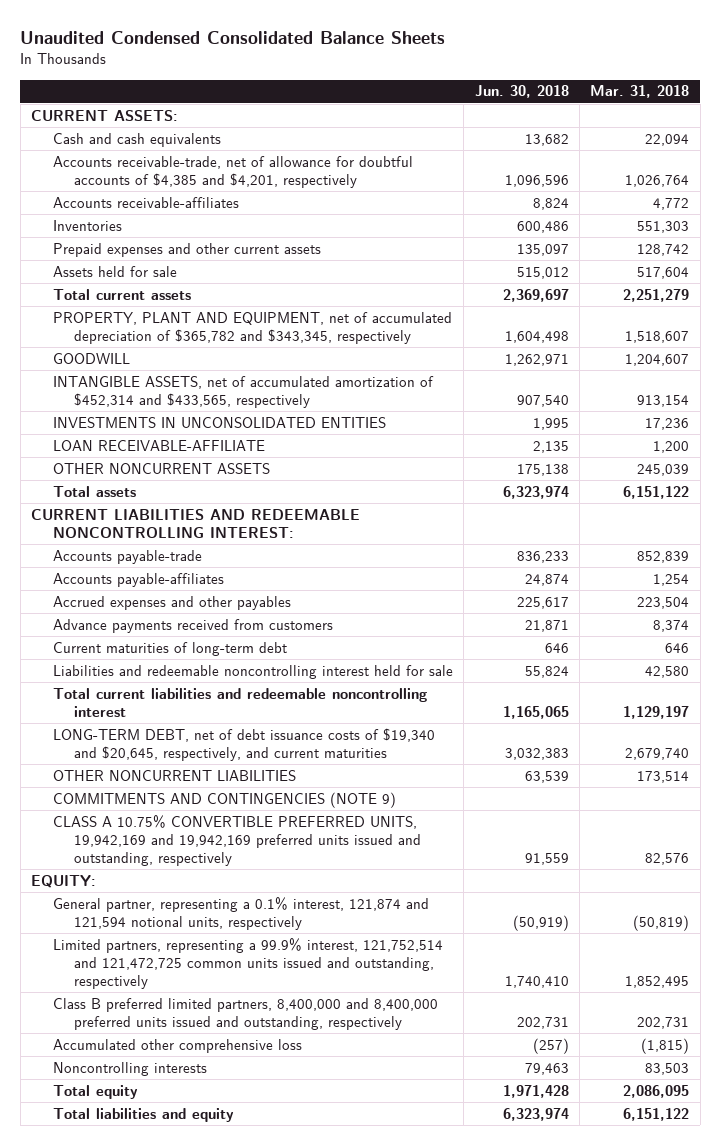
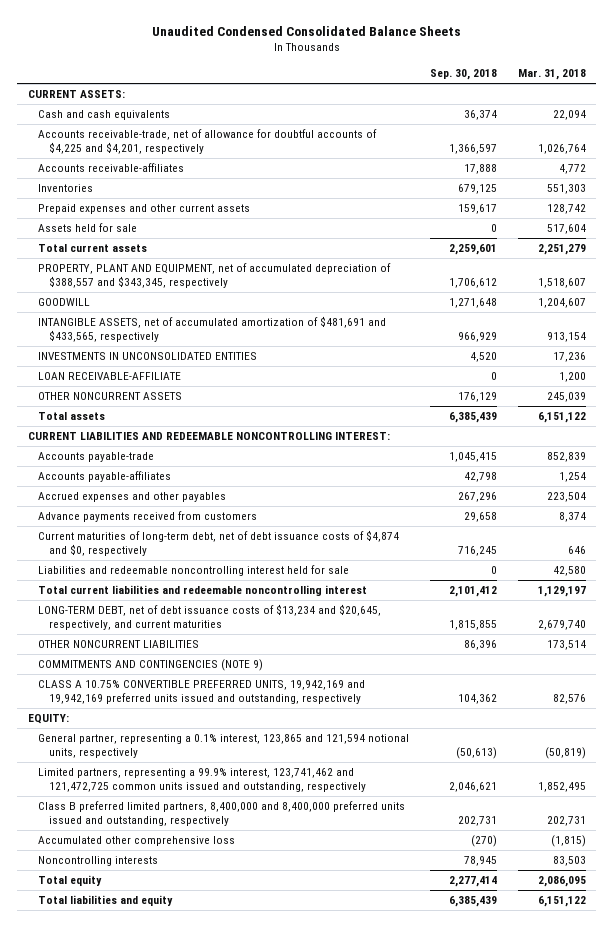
[474,85,569,99] Jun. 30, 2018 -> none
none -> [430,69,498,81] Sep. 30, 2018
[52,155,413,188] Accounts receivable-trade, net of allowance for doubtful accounts of $4,385 and $4,201, respectively -> [38,129,378,154] Accounts receivable-trade, net of allowance for doubtful accounts of $4,225 and $4,201, respectively
[52,311,452,344] PROPERTY, PLANT AND EQUIPMENT, net of accumulated depreciation of $365,782 and $343,345, respectively -> [38,263,392,288] PROPERTY, PLANT AND EQUIPMENT, net of accumulated depreciation of $388,557 and $343,345, respectively
[52,375,434,408] INTANGIBLE ASSETS, net of accumulated amortization of $452,314 and $433,565, respectively -> [38,316,387,342] INTANGIBLE ASSETS, net of accumulated amortization of $481,691 and $433,565, respectively
[52,641,287,656] Current maturities of long-term debt -> [38,530,400,556] Current maturities of long-term debt, net of debt issuance costs of $4,874 and $0, respectively
[52,727,435,761] LONG-TERM DEBT, net of debt issuance costs of $19,340 and $20,645, respectively, and current maturities -> [38,604,382,630] LONG-TERM DEBT, net of debt issuance costs of $13,234 and $20,645, respectively, and current maturities
[52,896,429,930] General partner, representing a 0.1% interest, 121,874 and 121,594 notional units, respectively -> [38,734,410,758] General partner, representing a 0.1% interest, 123,865 and 121,594 notional units, respectively
[52,937,443,989] Limited partners, representing a 99.9% interest, 121,752,514 and 121,472,725 common units issued and outstanding, respectively -> [38,768,366,792] Limited partners, representing a 99.9% interest, 123,741,462 and 121,472,725 common units issued and outstanding, respectively

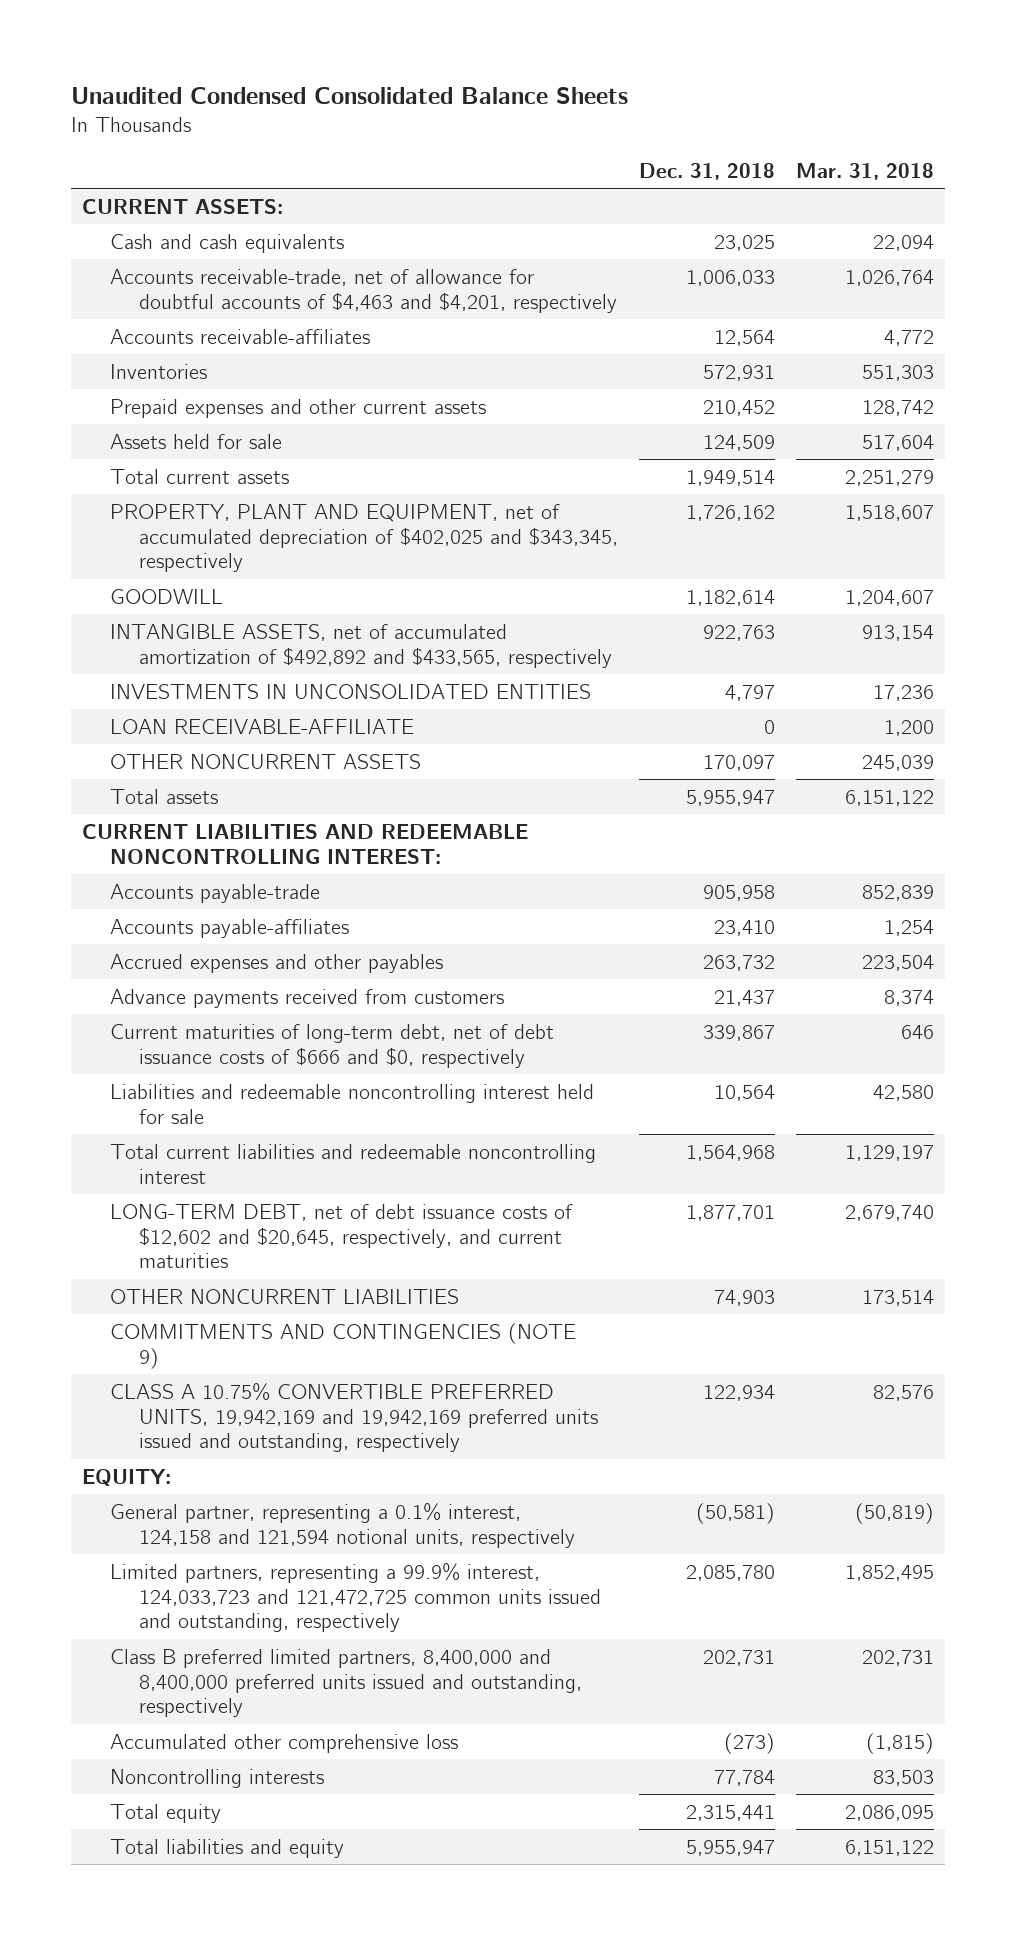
[430,69,498,81] Sep. 30, 2018 -> none
none -> [639,163,776,181] Dec. 31, 2018
[38,129,378,154] Accounts receivable-trade, net of allowance for doubtful accounts of $4,225 and $4,201, respectively -> [110,268,617,313] Accounts receivable-trade, net of allowance for doubtful accounts of $4,463 and $4,201, respectively
[38,263,392,288] PROPERTY, PLANT AND EQUIPMENT, net of accumulated depreciation of $388,557 and $343,345, respectively -> [110,503,618,573] PROPERTY, PLANT AND EQUIPMENT, net of accumulated depreciation of $402,025 and $343,345, respectively
[38,316,387,342] INTANGIBLE ASSETS, net of accumulated amortization of $481,691 and $433,565, respectively -> [110,623,612,668] INTANGIBLE ASSETS, net of accumulated amortization of $492,892 and $433,565, respectively
[38,530,400,556] Current maturities of long-term debt, net of debt issuance costs of $4,874 and $0, respectively -> [110,1023,555,1068] Current maturities of long-term debt, net of debt issuance costs of $666 and $0, respectively
[38,604,382,630] LONG-TERM DEBT, net of debt issuance costs of $13,234 and $20,645, respectively, and current maturities -> [110,1203,574,1269] LONG-TERM DEBT, net of debt issuance costs of $12,602 and $20,645, respectively, and current maturities
[38,734,410,758] General partner, representing a 0.1% interest, 123,865 and 121,594 notional units, respectively -> [110,1502,575,1548] General partner, representing a 0.1% interest, 124,158 and 121,594 notional units, respectively
[38,768,366,792] Limited partners, representing a 99.9% interest, 123,741,462 and 121,472,725 common units issued and outstanding, respectively -> [110,1562,601,1633] Limited partners, representing a 99.9% interest, 124,033,723 and 121,472,725 common units issued and outstanding, respectively

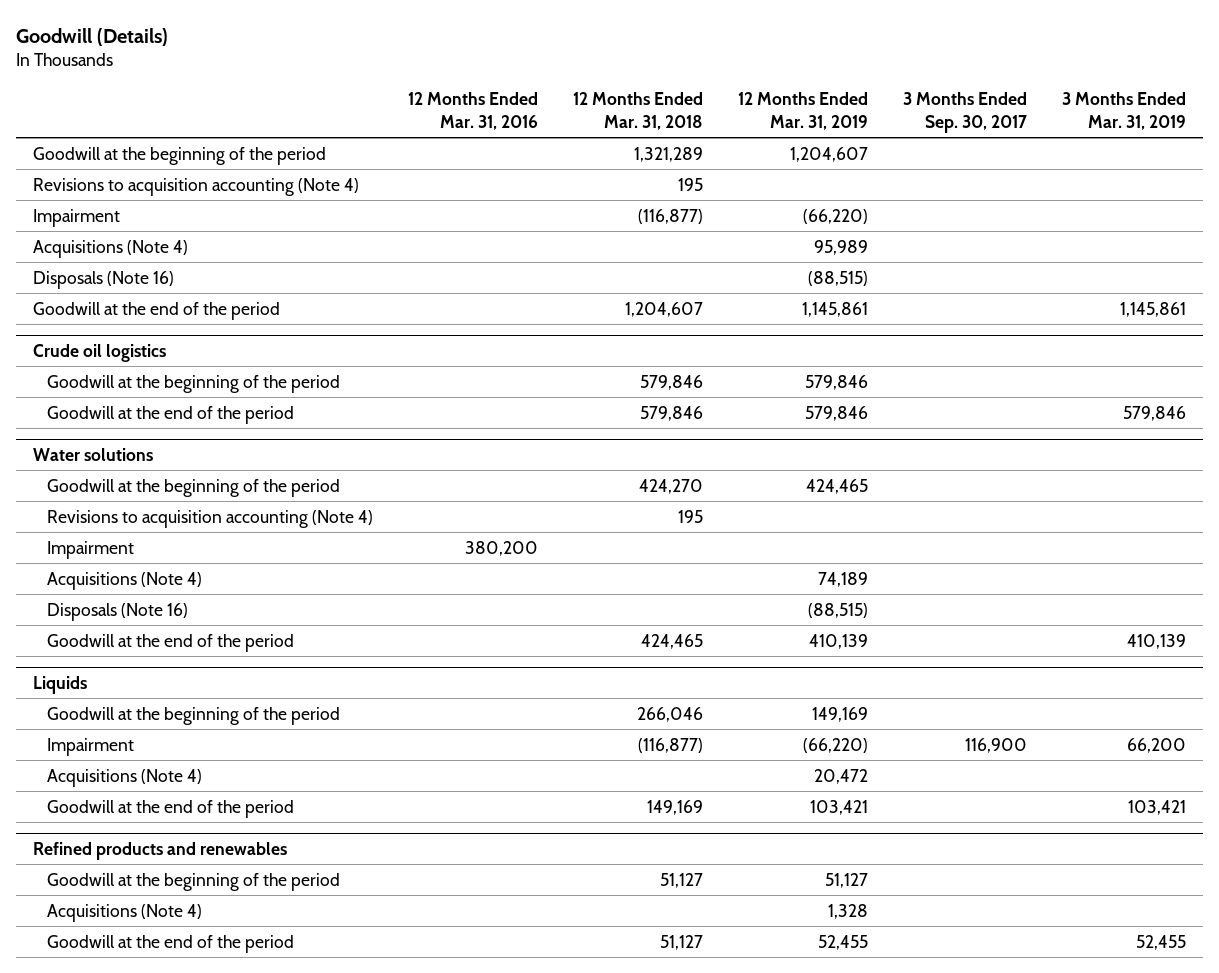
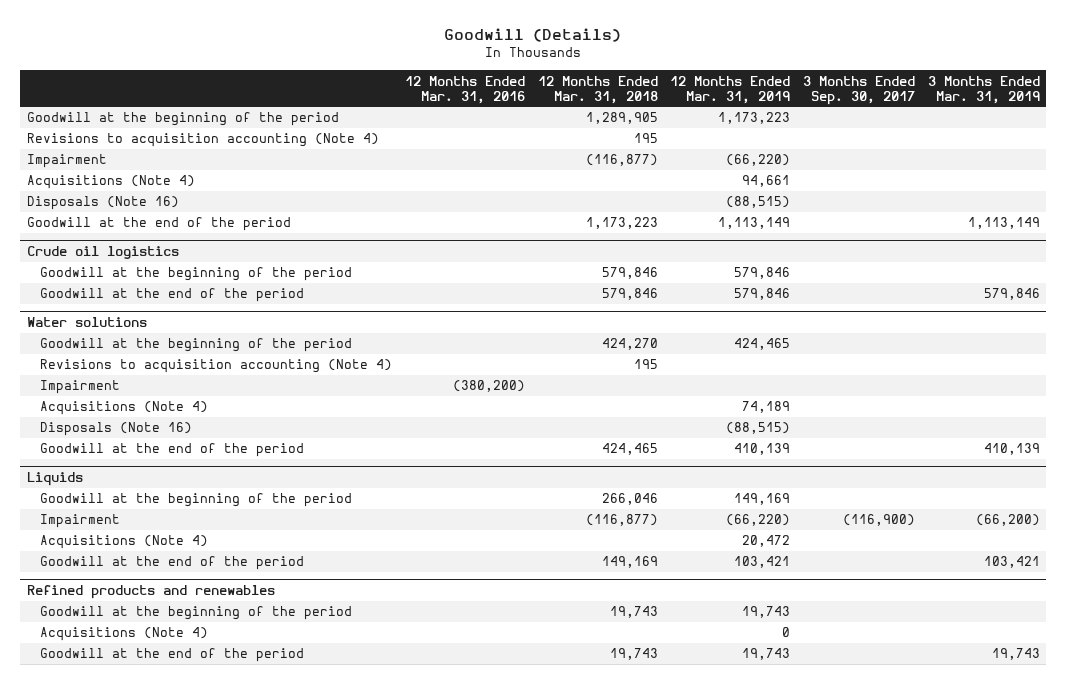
[634,146,704,162] 1,321,289 -> [585,112,658,125] 1,289,905
[790,146,869,162] 1,204,607 -> [718,112,791,125] 1,173,223
[814,239,869,255] 95,989 -> [742,175,791,188] 94,661
[625,301,704,317] 1,204,607 -> [585,217,658,230] 1,173,223
[802,301,869,317] 1,145,861 -> [718,217,791,230] 1,113,149
[1119,301,1186,317] 1,145,861 -> [968,217,1041,230] 1,113,149
[465,540,539,556] 380,200 -> [452,380,525,393] (380,200)
[965,737,1028,753] 116,900 -> [843,514,916,527] (116,900)
[1126,737,1186,753] 66,200 -> [976,514,1041,527] (66,200)
[660,872,704,888] 51,127 -> [609,606,658,619] 19,743
[825,872,869,888] 51,127 -> [742,606,791,619] 19,743
[828,903,869,919] 1,328 -> [782,627,791,638] 0
[660,934,704,950] 51,127 -> [609,648,658,661] 19,743
[818,934,869,950] 52,455 -> [742,648,791,661] 19,743
[1135,934,1186,950] 52,455 -> [992,648,1041,661] 19,743

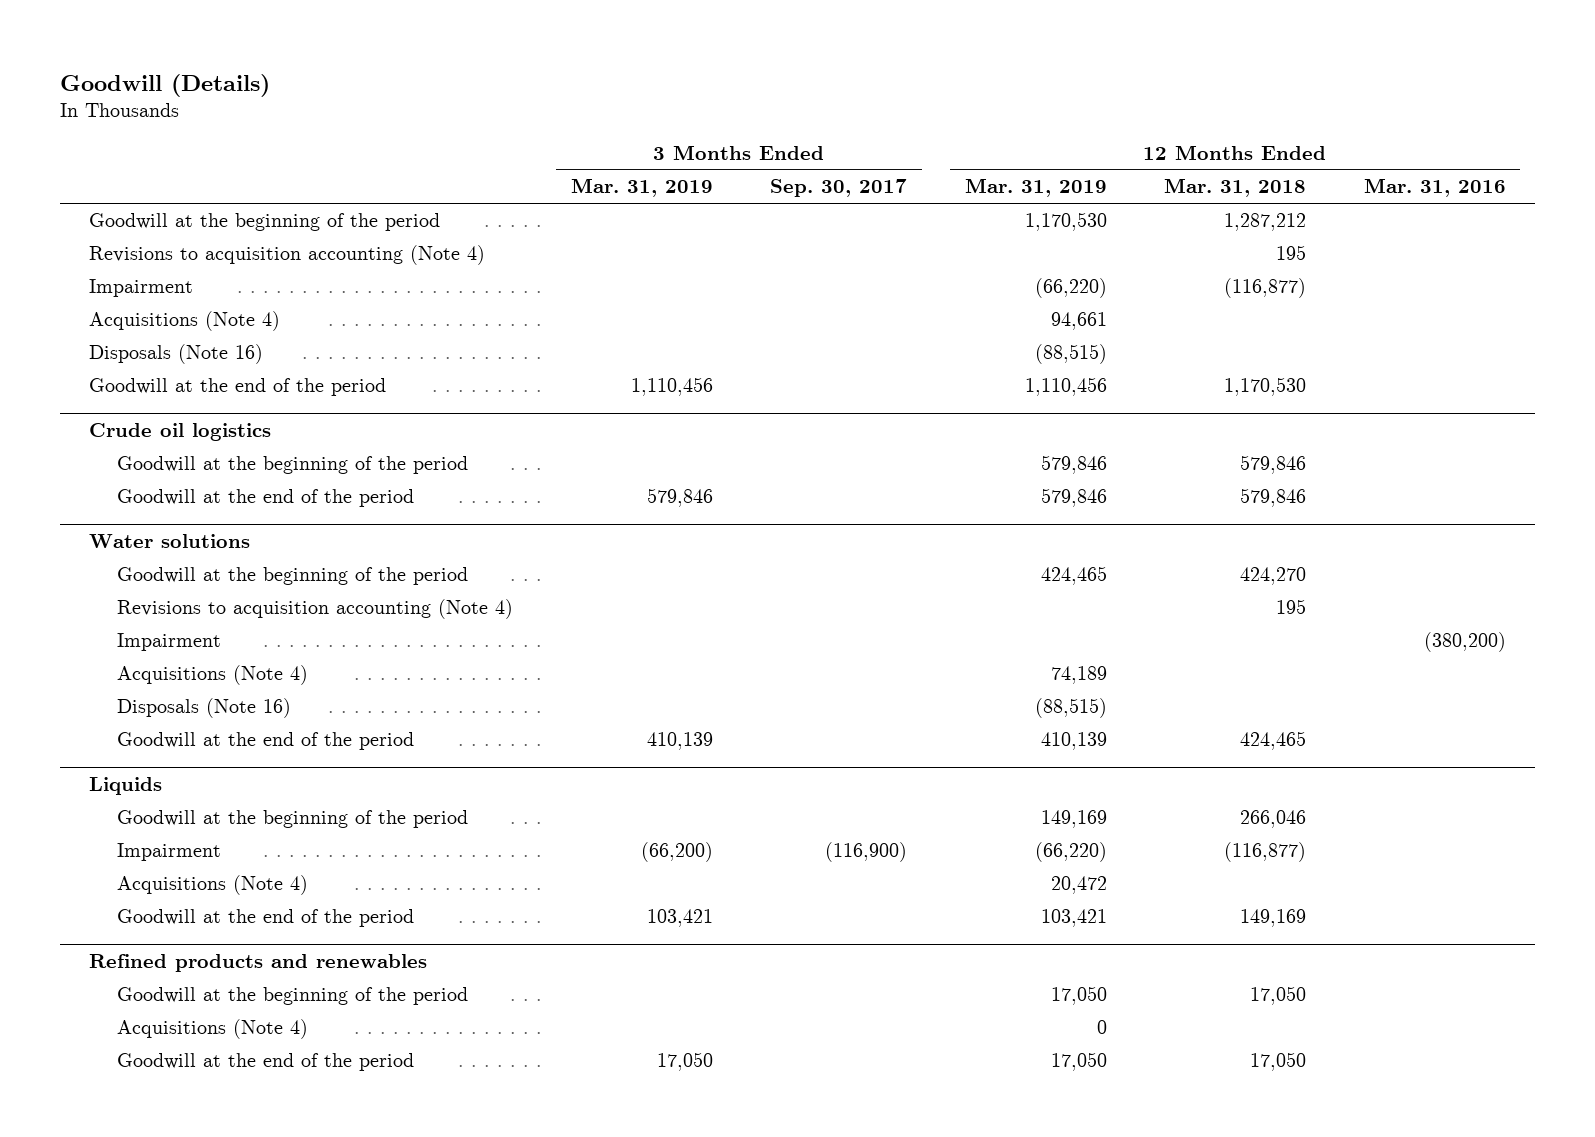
[585,112,658,125] 1,289,905 -> [1224,213,1307,232] 1,287,212
[718,112,791,125] 1,173,223 -> [1024,212,1107,232] 1,170,530
[585,217,658,230] 1,173,223 -> [1224,377,1307,397] 1,170,530
[718,217,791,230] 1,113,149 -> [1024,377,1107,397] 1,110,456
[968,217,1041,230] 1,113,149 -> [630,377,713,397] 1,110,456
[609,606,658,619] 19,743 -> [1250,986,1307,1006] 17,050
[742,606,791,619] 19,743 -> [1050,986,1107,1006] 17,050
[609,648,658,661] 19,743 -> [1250,1052,1307,1072] 17,050
[742,648,791,661] 19,743 -> [1050,1052,1107,1072] 17,050
[992,648,1041,661] 19,743 -> [656,1052,713,1072] 17,050

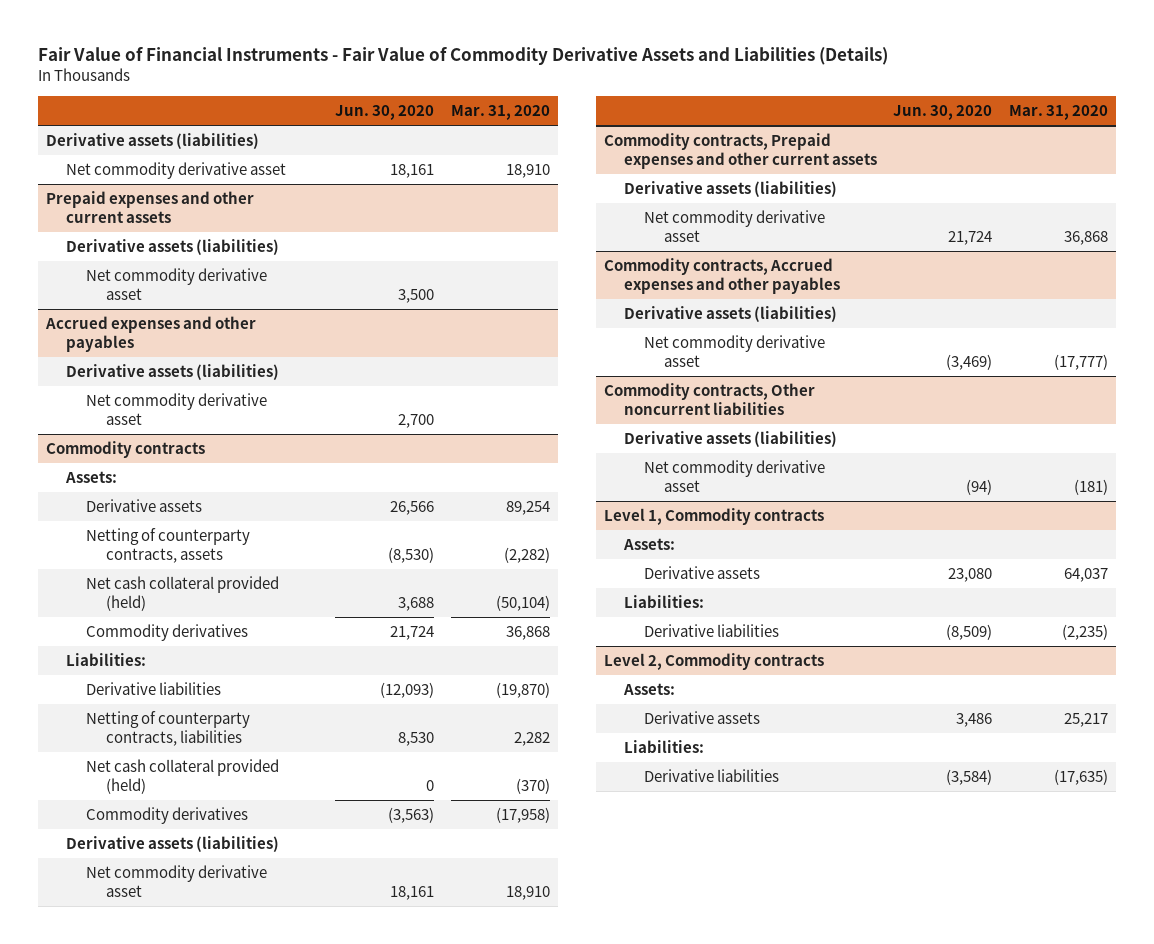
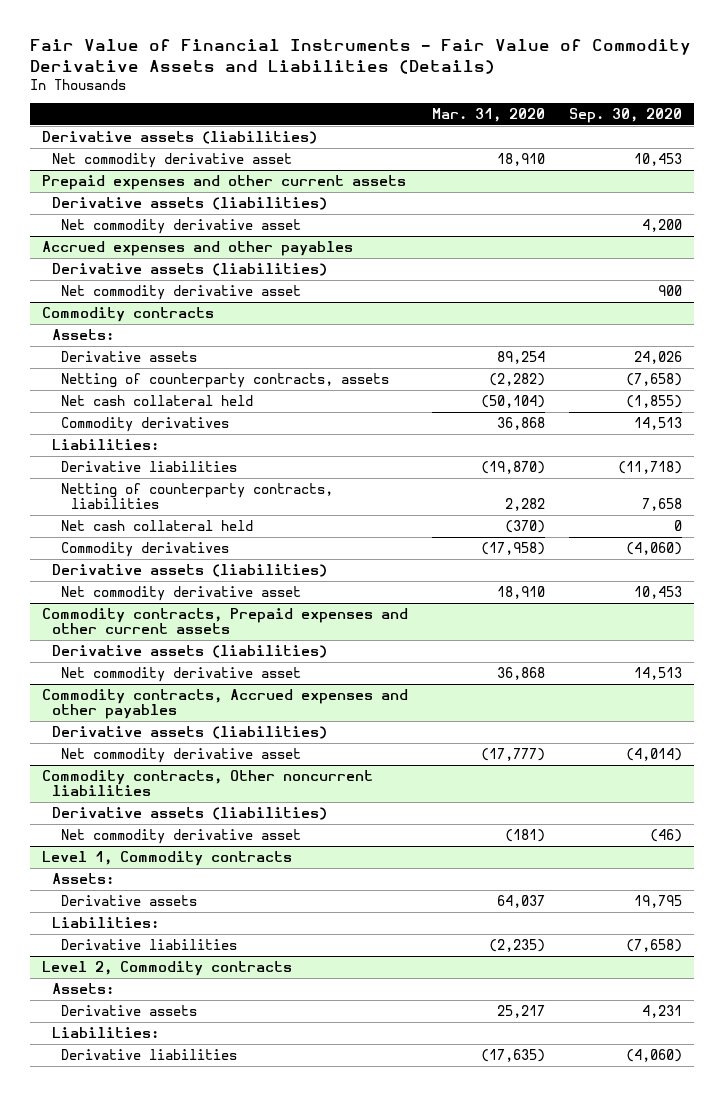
[335,105,435,121] Jun. 30, 2020 -> none
none -> [569,107,683,123] Sep. 30, 2020
[85,576,279,611] Net cash collateral provided (held) -> [61,394,254,406] Net cash collateral held
[85,759,279,794] Net cash collateral provided (held) -> [61,519,254,531] Net cash collateral held

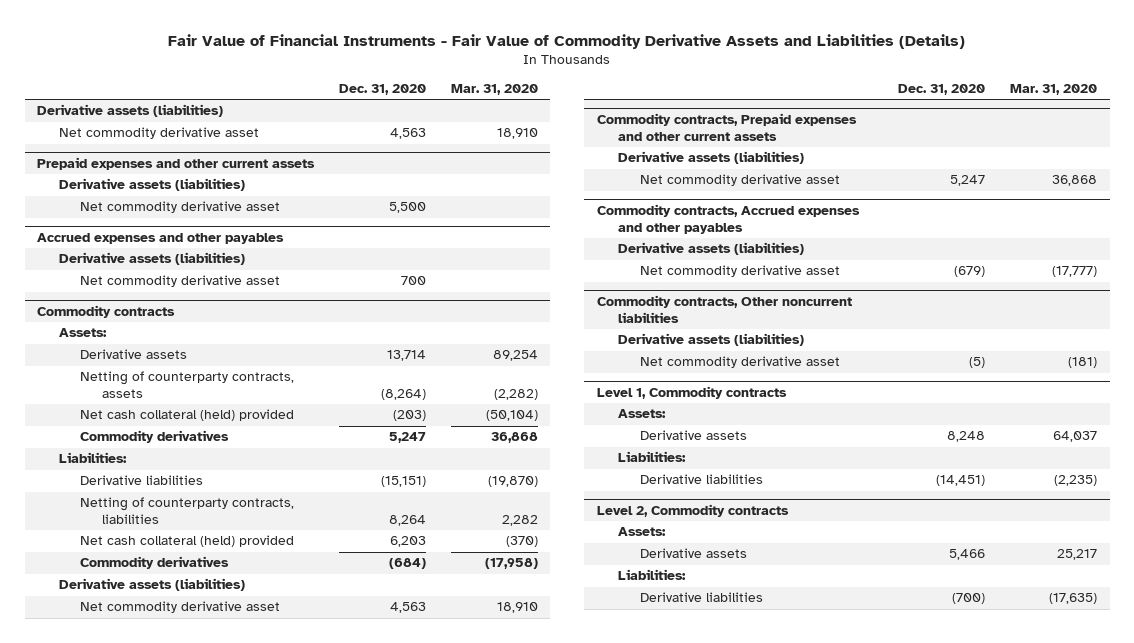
[569,107,683,123] Sep. 30, 2020 -> none
none -> [338,84,426,96] Dec. 31, 2020
[61,394,254,406] Net cash collateral held -> [80,409,295,422] Net cash collateral (held) provided
[61,519,254,531] Net cash collateral held -> [80,535,295,548] Net cash collateral (held) provided

